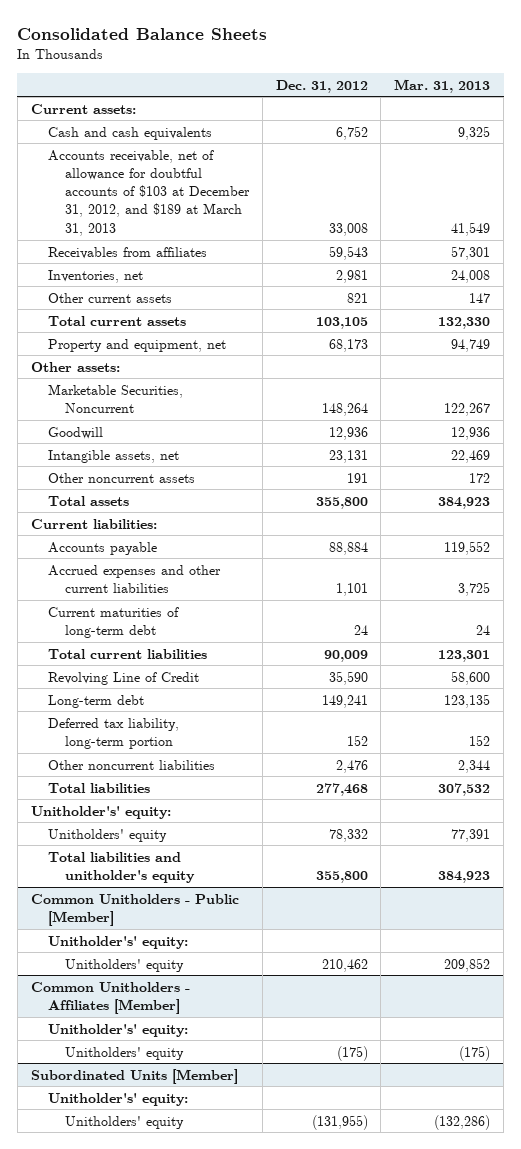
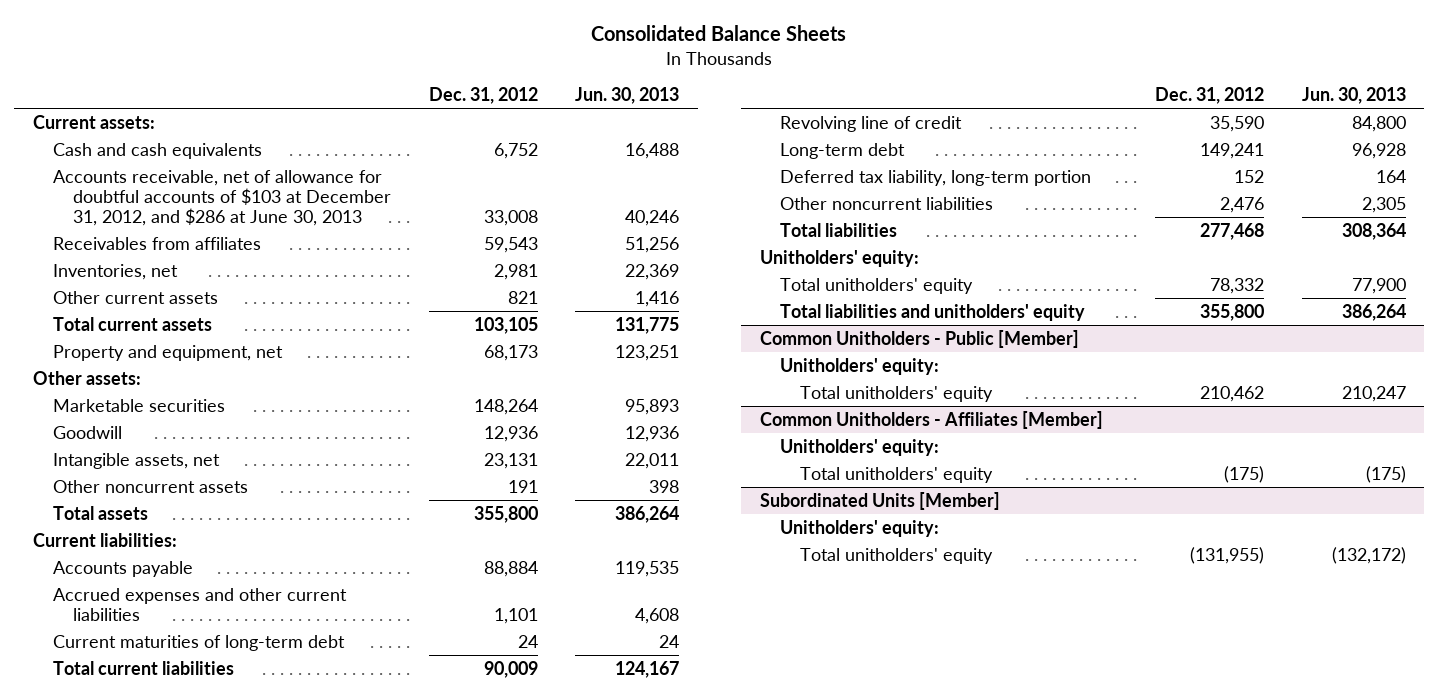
[394,78,491,93] Mar. 31, 2013 -> none
none -> [574,87,679,105] Jun. 30, 2013
[47,149,250,236] Accounts receivable, net of allowance for doubtful accounts of $103 at December 31, 2012, and $189 at March 31, 2013 -> [53,169,392,227] Accounts receivable, net of allowance for doubtful accounts of $103 at December 31, 2012, and $286 at June 30, 2013
[47,383,183,413] Marketable Securities, Noncurrent -> [53,398,226,412] Marketable securities
[47,671,199,685] Revolving Line of Credit -> [779,115,962,132] Revolving line of credit
[30,805,171,819] Unitholder's' equity: -> [759,249,919,267] Unitholders' equity:
[47,828,167,842] Unitholders' equity -> [779,277,973,294] Total unitholders' equity
[47,851,195,883] Total liabilities and unitholder's equity -> [779,303,1085,321] Total liabilities and unitholders' equity
[47,935,188,949] Unitholder's' equity: -> [779,357,939,375] Unitholders' equity:
[64,958,184,972] Unitholders' equity -> [800,385,994,402] Total unitholders' equity
[47,1023,188,1037] Unitholder's' equity: -> [779,438,939,456] Unitholders' equity:
[64,1046,184,1060] Unitholders' equity -> [800,466,994,483] Total unitholders' equity
[47,1092,188,1106] Unitholder's' equity: -> [779,519,939,537] Unitholders' equity:
[64,1115,184,1129] Unitholders' equity -> [800,547,994,564] Total unitholders' equity

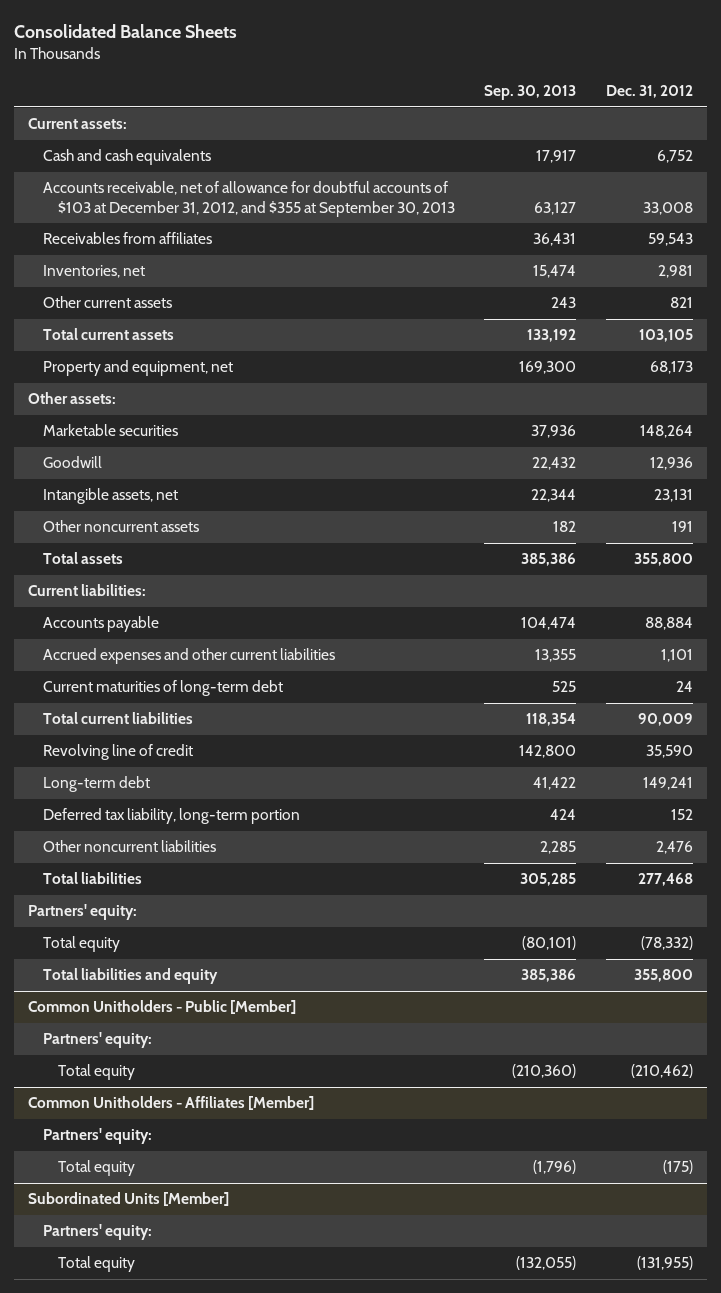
[574,87,679,105] Jun. 30, 2013 -> none
none -> [484,85,577,101] Sep. 30, 2013
[53,169,392,227] Accounts receivable, net of allowance for doubtful accounts of $103 at December 31, 2012, and $286 at June 30, 2013 -> [43,181,456,217] Accounts receivable, net of allowance for doubtful accounts of $103 at December 31, 2012, and $355 at September 30, 2013
[759,249,919,267] Unitholders' equity: -> [28,904,138,921] Partners' equity:
[779,277,973,294] Total unitholders' equity -> [43,936,121,953] Total equity
[1210,277,1265,294] 78,332 -> [640,936,693,951] (78,332)
[779,303,1085,321] Total liabilities and unitholders' equity -> [43,968,219,985] Total liabilities and equity
[779,357,939,375] Unitholders' equity: -> [43,1032,153,1049] Partners' equity:
[800,385,994,402] Total unitholders' equity -> [58,1064,136,1081] Total equity
[1200,385,1265,402] 210,462 -> [630,1064,693,1079] (210,462)
[779,438,939,456] Unitholders' equity: -> [43,1128,153,1145] Partners' equity:
[800,466,994,483] Total unitholders' equity -> [58,1160,136,1177] Total equity
[779,519,939,537] Unitholders' equity: -> [43,1224,153,1241] Partners' equity:
[800,547,994,564] Total unitholders' equity -> [58,1256,136,1273] Total equity

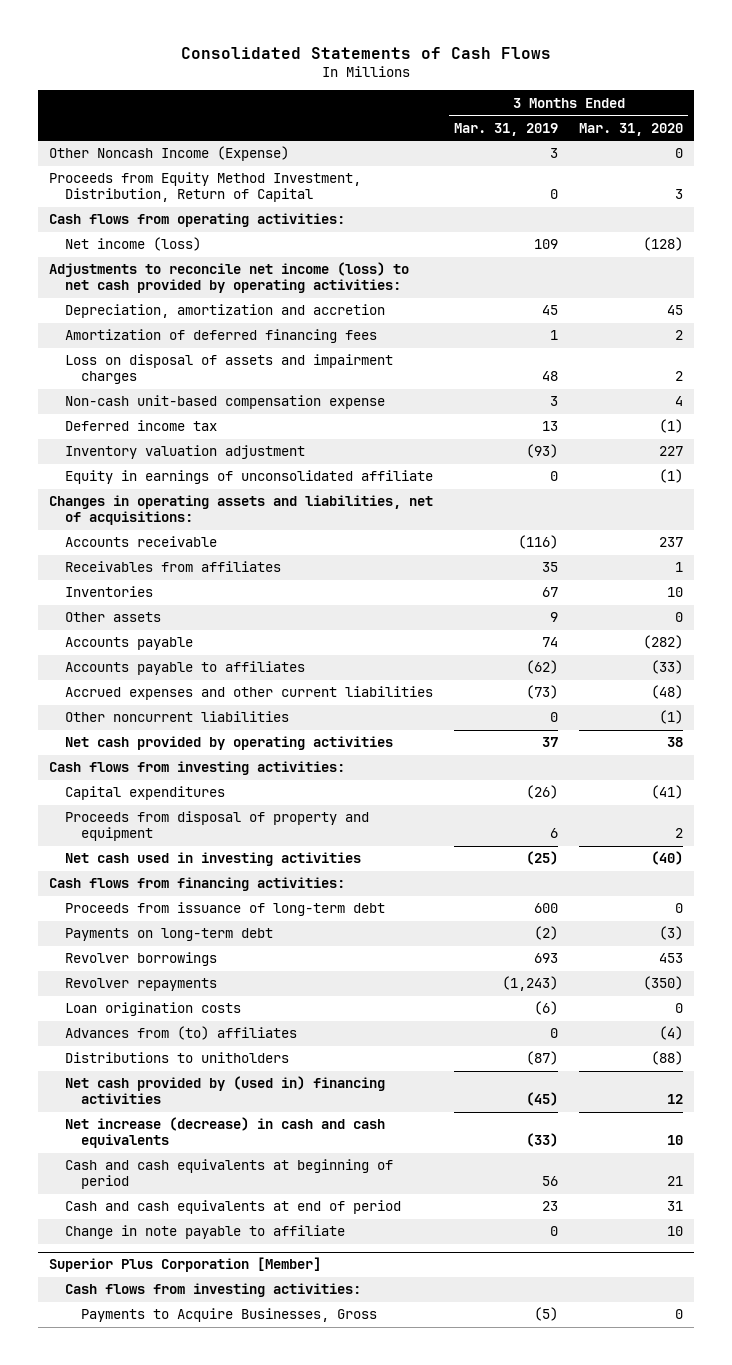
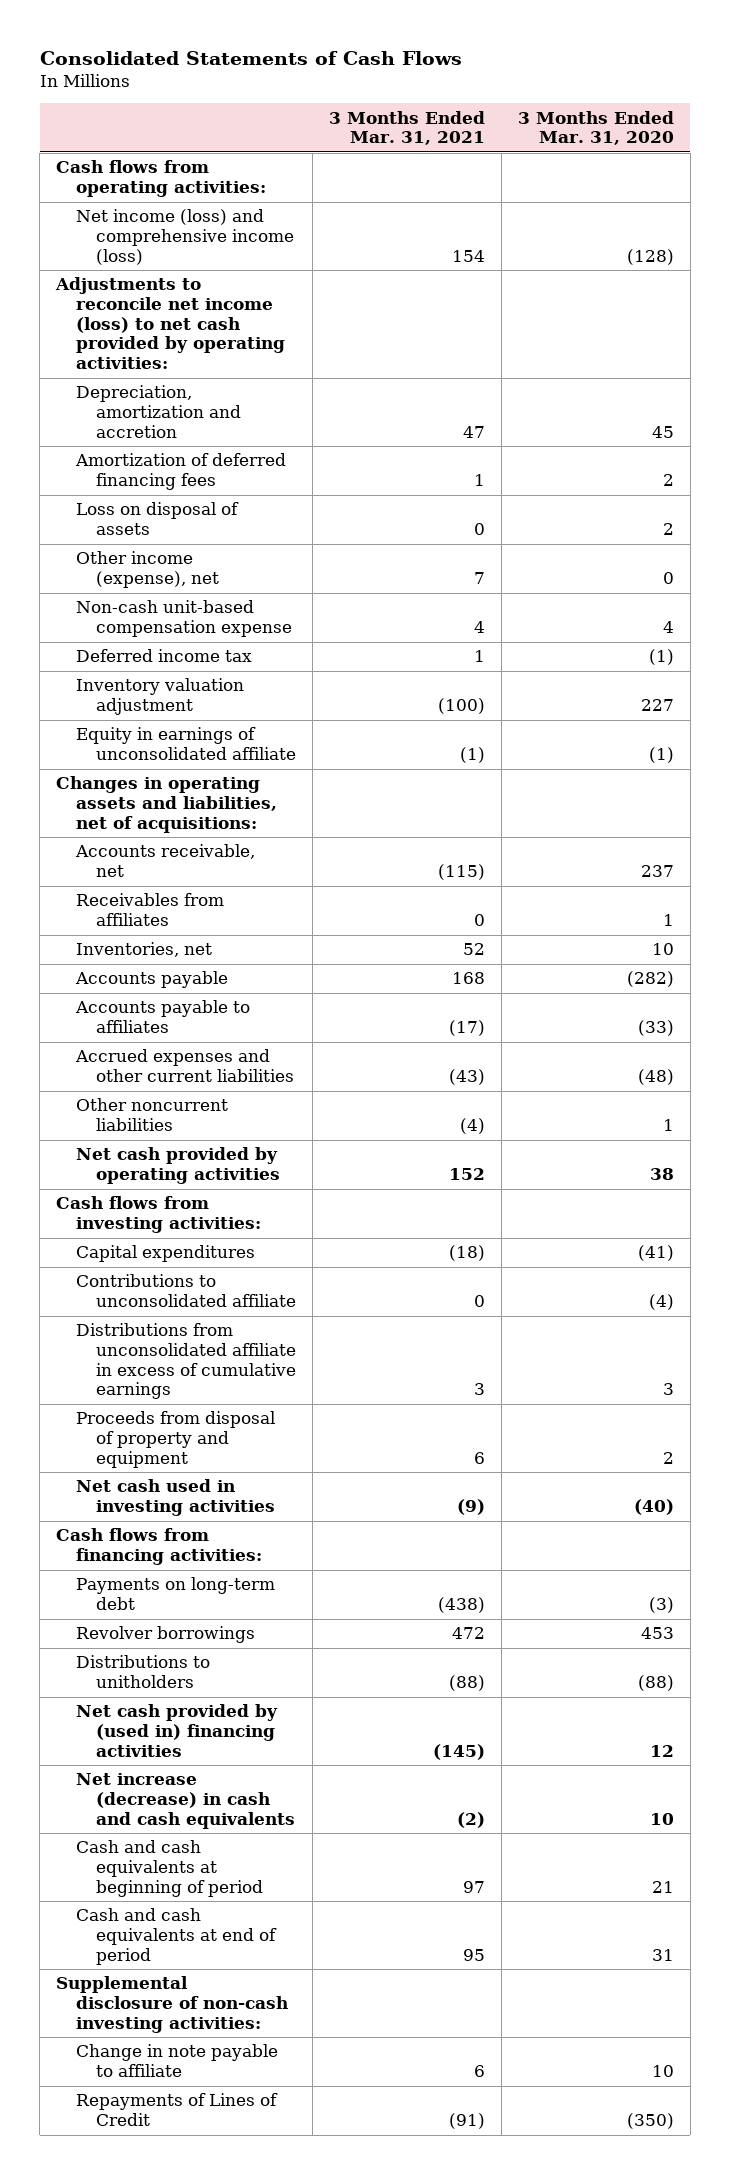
[453,122,558,136] Mar. 31, 2019 -> none
none -> [328,110,485,146] 3 Months Ended Mar. 31, 2021
[48,146,289,162] Other Noncash Income (Expense) -> none
[48,172,361,203] Proceeds from Equity Method Investment, Distribution, Return of Capital -> none
[64,237,201,252] Net income (loss) -> [76,209,295,265] Net income (loss) and comprehensive income (loss)
[64,354,393,385] Loss on disposal of assets and impairment charges -> [76,502,240,536] Loss on disposal of assets
none -> [76,551,220,589] Other income (expense), net
[64,536,217,548] Accounts receivable -> [75,844,256,878] Accounts receivable, net
[64,612,161,623] Other assets -> none
[64,586,153,598] Inventories -> [76,942,213,958] Inventories, net
[659,710,684,725] (1) -> [662,1119,674,1132] 1
none -> [76,1274,297,1308] Contributions to unconsolidated affiliate
none -> [76,1323,297,1400] Distributions from unconsolidated affiliate in excess of cumulative earnings
[64,902,385,917] Proceeds from issuance of long-term debt -> none
[64,978,217,992] Revolver repayments -> none
[64,1002,241,1017] Loan origination costs -> none
[64,1026,297,1041] Advances from (to) affiliates -> none
none -> [55,1976,289,2033] Supplemental disclosure of non-cash investing activities:
[48,1257,321,1273] Superior Plus Corporation [Member] -> none
[64,1283,361,1298] Cash flows from investing activities: -> none
[80,1308,377,1323] Payments to Acquire Businesses, Gross -> none
none -> [76,2093,279,2127] Repayments of Lines of Credit

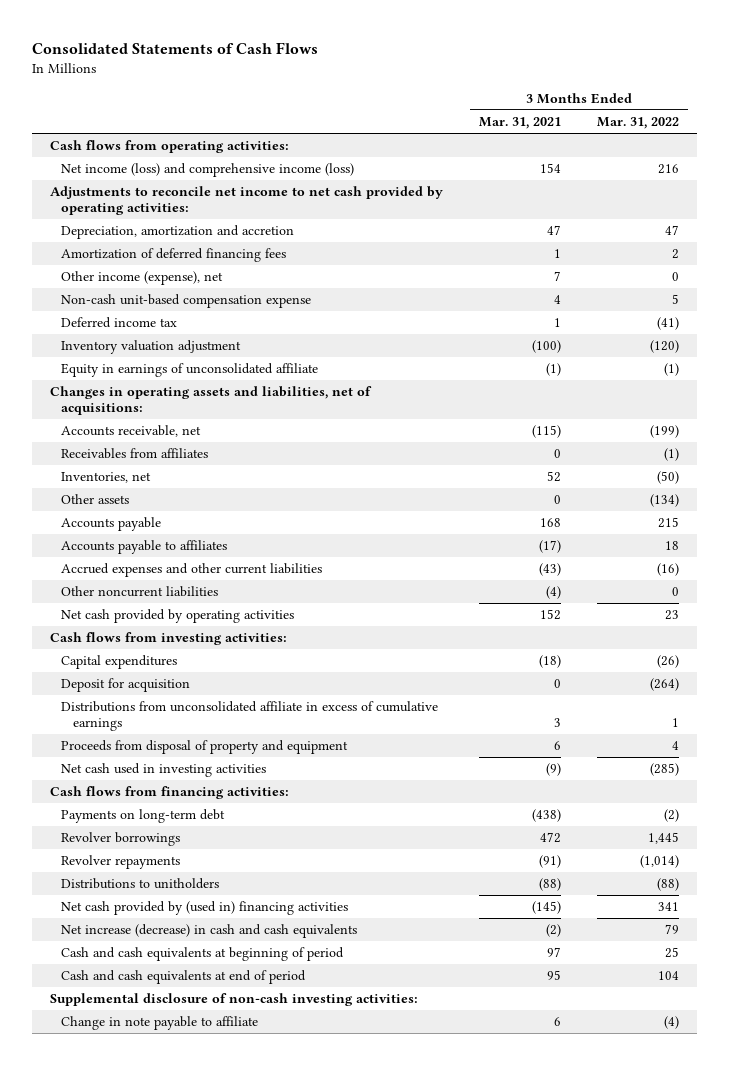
[517,110,674,146] 3 Months Ended Mar. 31, 2020 -> none
none -> [597,117,680,130] Mar. 31, 2022
[54,277,286,369] Adjustments to reconcile net income (loss) to net cash provided by operating activities: -> [50,186,444,216] Adjustments to reconcile net income to net cash provided by operating activities:
[76,502,240,536] Loss on disposal of assets -> none
none -> [61,494,130,505] Other assets
[76,1274,297,1308] Contributions to unconsolidated affiliate -> none
none -> [61,678,191,693] Deposit for acquisition
none -> [61,855,181,870] Revolver repayments
[76,2093,279,2127] Repayments of Lines of Credit -> none

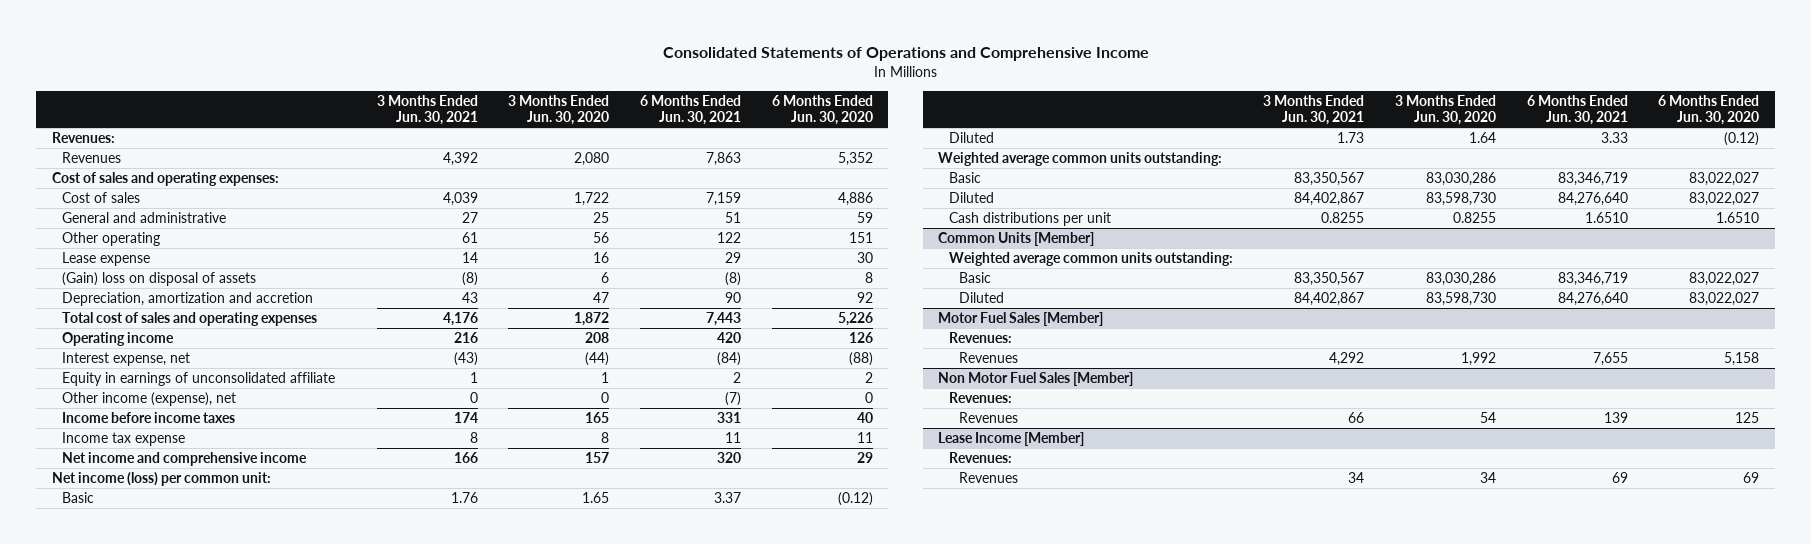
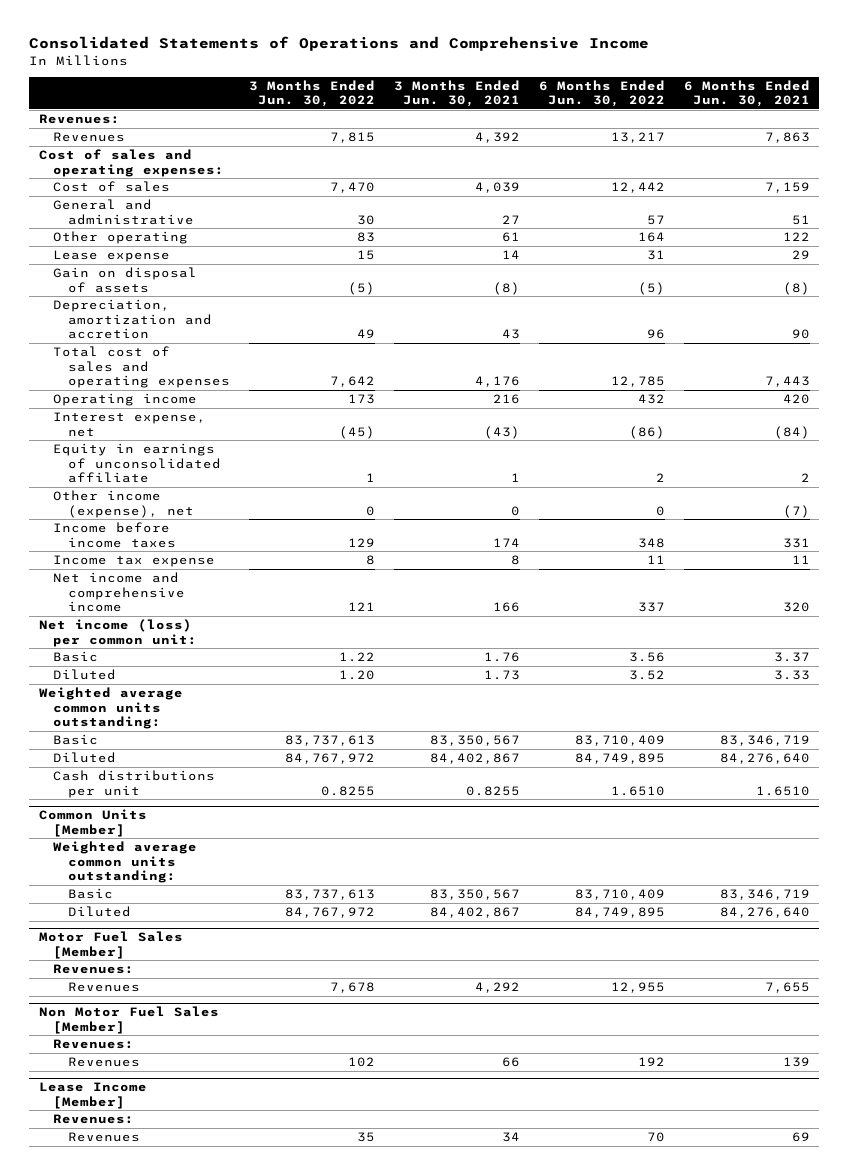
[508,95,610,126] 3 Months Ended Jun. 30, 2020 -> none
[771,95,873,126] 6 Months Ended Jun. 30, 2020 -> none
none -> [248,79,375,108] 3 Months Ended Jun. 30, 2022
none -> [538,79,665,108] 6 Months Ended Jun. 30, 2022
[61,272,256,287] (Gain) loss on disposal of assets -> [53,267,198,293] Gain on disposal of assets

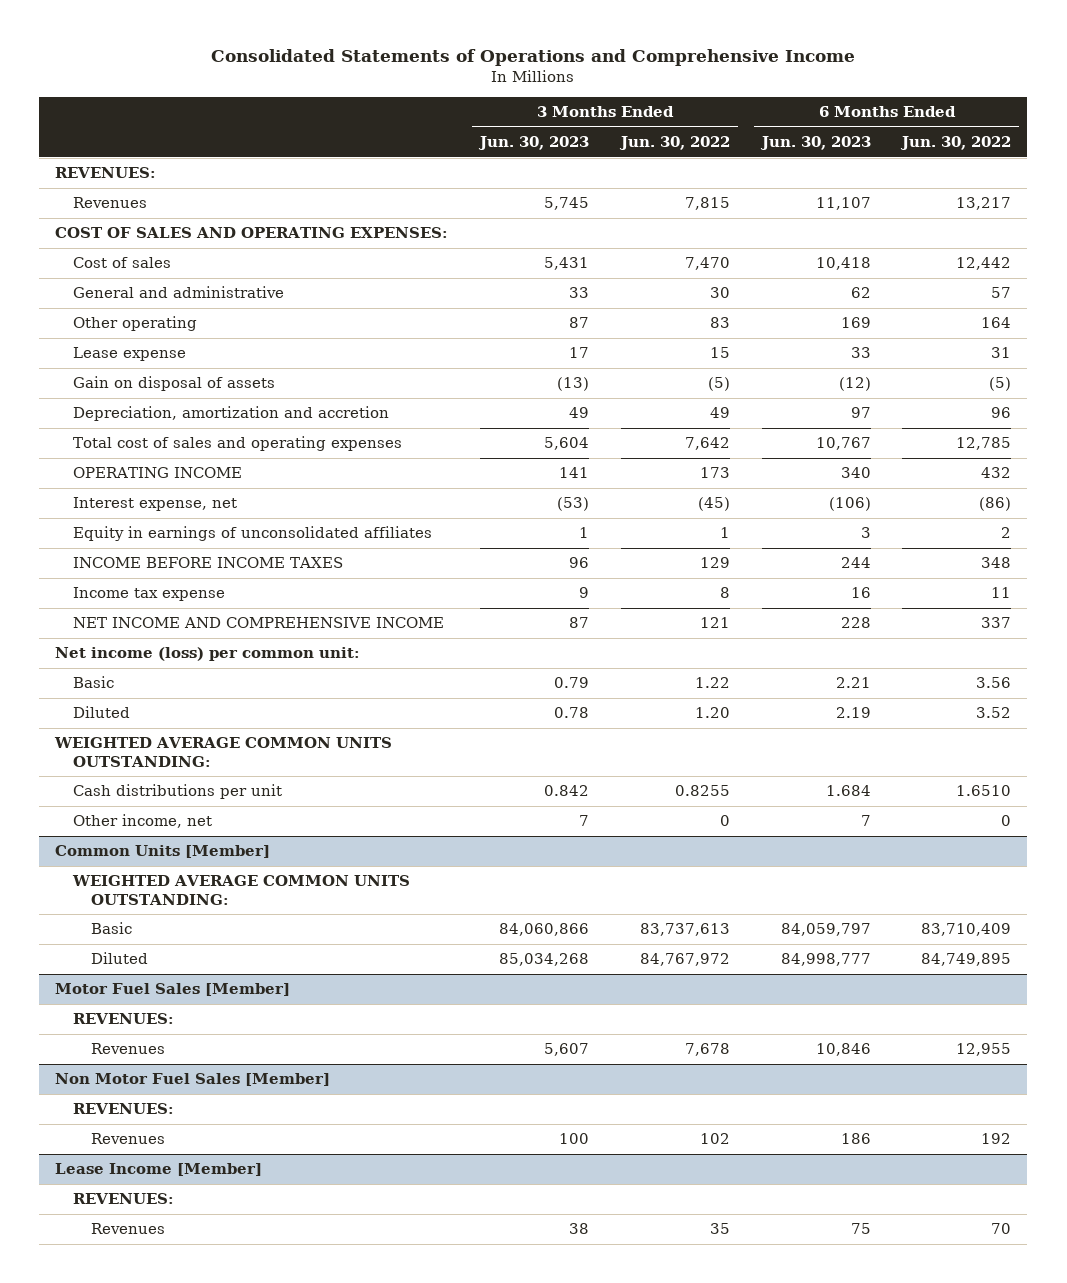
[393,79,520,108] 3 Months Ended Jun. 30, 2021 -> none
[683,79,810,108] 6 Months Ended Jun. 30, 2021 -> none
none -> [477,135,589,150] Jun. 30, 2023
none -> [759,135,871,150] Jun. 30, 2023
[38,114,120,125] Revenues: -> [55,167,157,179] REVENUES:
[38,149,225,177] Cost of sales and operating expenses: -> [55,227,449,239] COST OF SALES AND OPERATING EXPENSES:
[53,393,198,407] Operating income -> [73,467,243,479] OPERATING INCOME
[53,490,194,518] Other income (expense), net -> none
[53,443,221,483] Equity in earnings of unconsolidated affiliate -> [73,526,433,542] Equity in earnings of unconsolidated affiliates
[53,522,176,548] Income before income taxes -> [73,557,344,569] INCOME BEFORE INCOME TAXES
[53,572,185,612] Net income and comprehensive income -> [73,617,445,629] NET INCOME AND COMPREHENSIVE INCOME
[53,734,99,746] Basic -> none
[53,752,117,764] Diluted -> none
[38,687,183,729] Weighted average common units outstanding: -> [54,737,393,767] WEIGHTED AVERAGE COMMON UNITS OUTSTANDING:
none -> [73,814,213,829] Other income, net
[53,841,198,883] Weighted average common units outstanding: -> [72,875,411,905] WEIGHTED AVERAGE COMMON UNITS OUTSTANDING:
[53,964,135,975] Revenues: -> [73,1013,175,1025] REVENUES:
[53,1039,135,1050] Revenues: -> [73,1103,175,1115] REVENUES:
[53,1114,135,1125] Revenues: -> [73,1193,175,1205] REVENUES:

